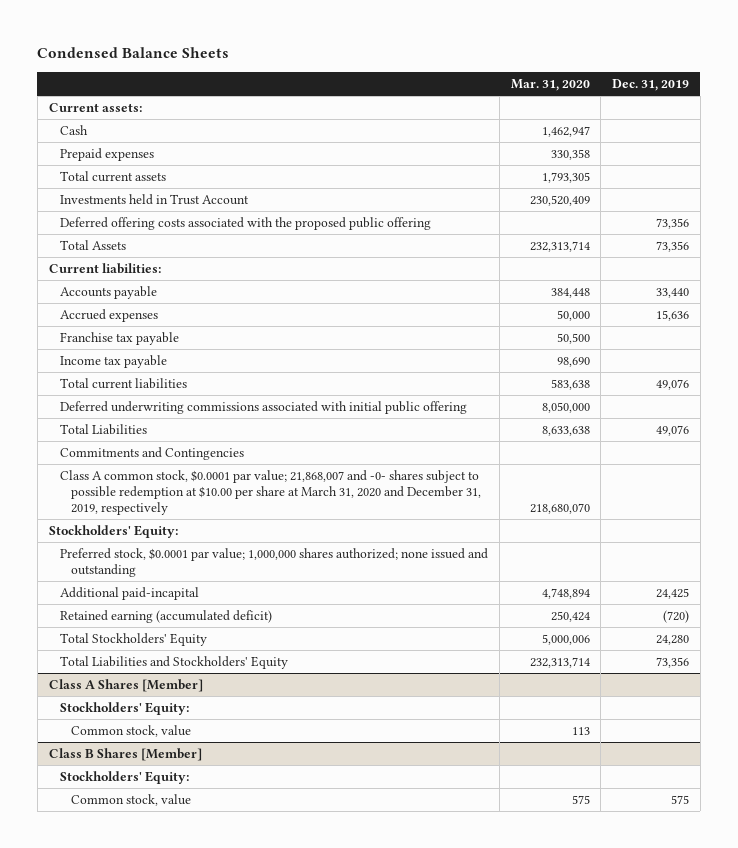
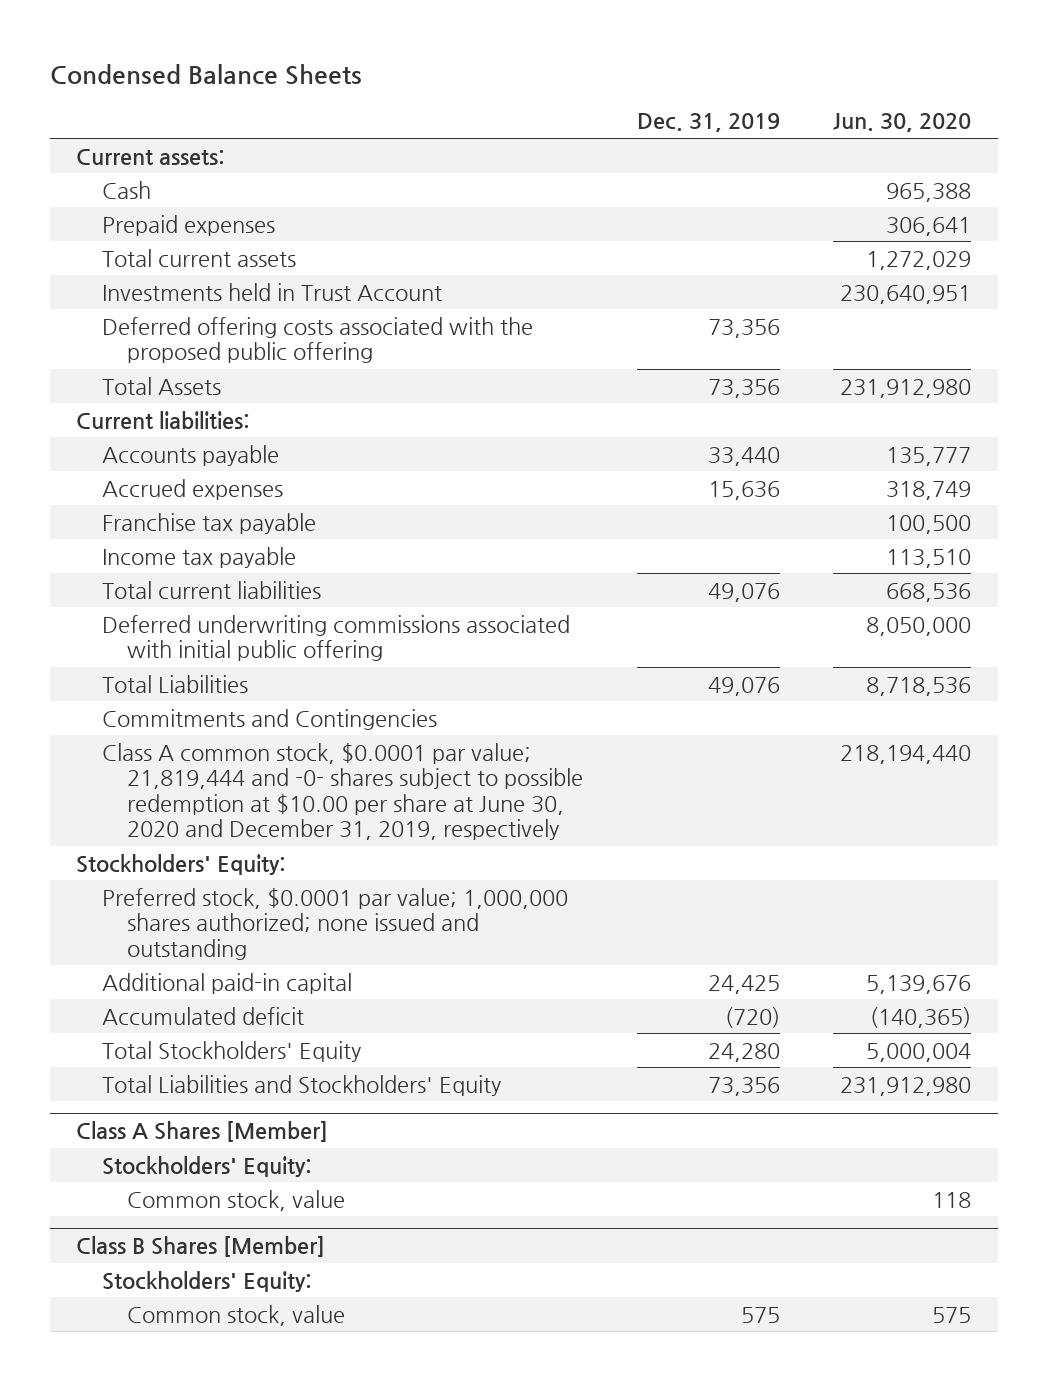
[510,78,590,91] Mar. 31, 2020 -> none
none -> [832,113,971,133] Jun. 30, 2020
[59,469,482,515] Class A common stock, $0.0001 par value; 21,868,007 and -0- shares subject to possible redemption at $10.00 per share at March 31, 2020 and December 31, 2019, respectively -> [101,742,584,841] Class A common stock, $0.0001 par value; 21,819,444 and -0- shares subject to possible redemption at $10.00 per share at June 30, 2020 and December 31, 2019, respectively
[59,586,199,600] Additional paid-incapital -> [101,972,352,994] Additional paid-in capital
[59,609,272,623] Retained earning (accumulated deficit) -> [101,1006,304,1025] Accumulated deficit

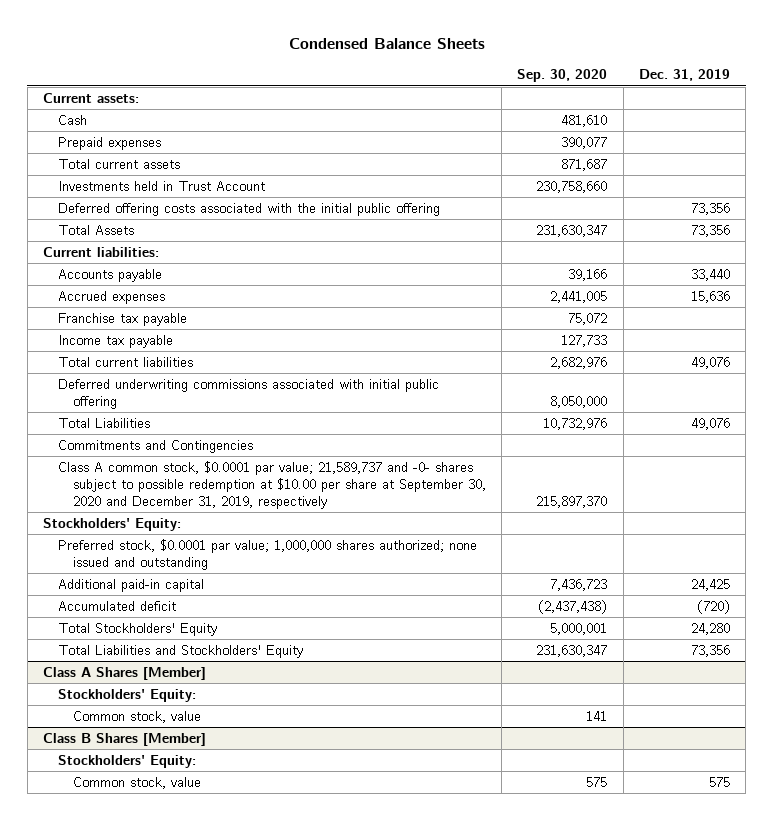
[832,113,971,133] Jun. 30, 2020 -> none
none -> [517,69,608,83] Sep. 30, 2020
[101,316,533,364] Deferred offering costs associated with the proposed public offering -> [57,202,440,216] Deferred offering costs associated with the initial public offering
[101,742,584,841] Class A common stock, $0.0001 par value; 21,819,444 and -0- shares subject to possible redemption at $10.00 per share at June 30, 2020 and December 31, 2019, respectively -> [57,460,486,509] Class A common stock, $0.0001 par value; 21,589,737 and -0- shares subject to possible redemption at $10.00 per share at September 30, 2020 and December 31, 2019, respectively

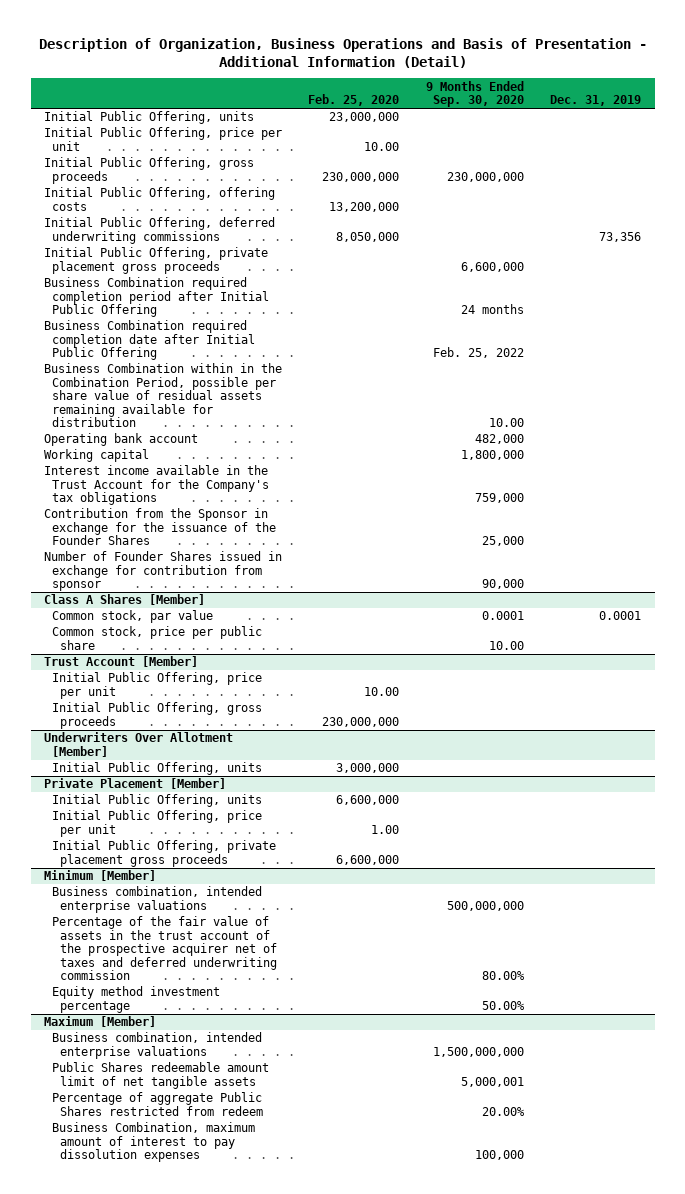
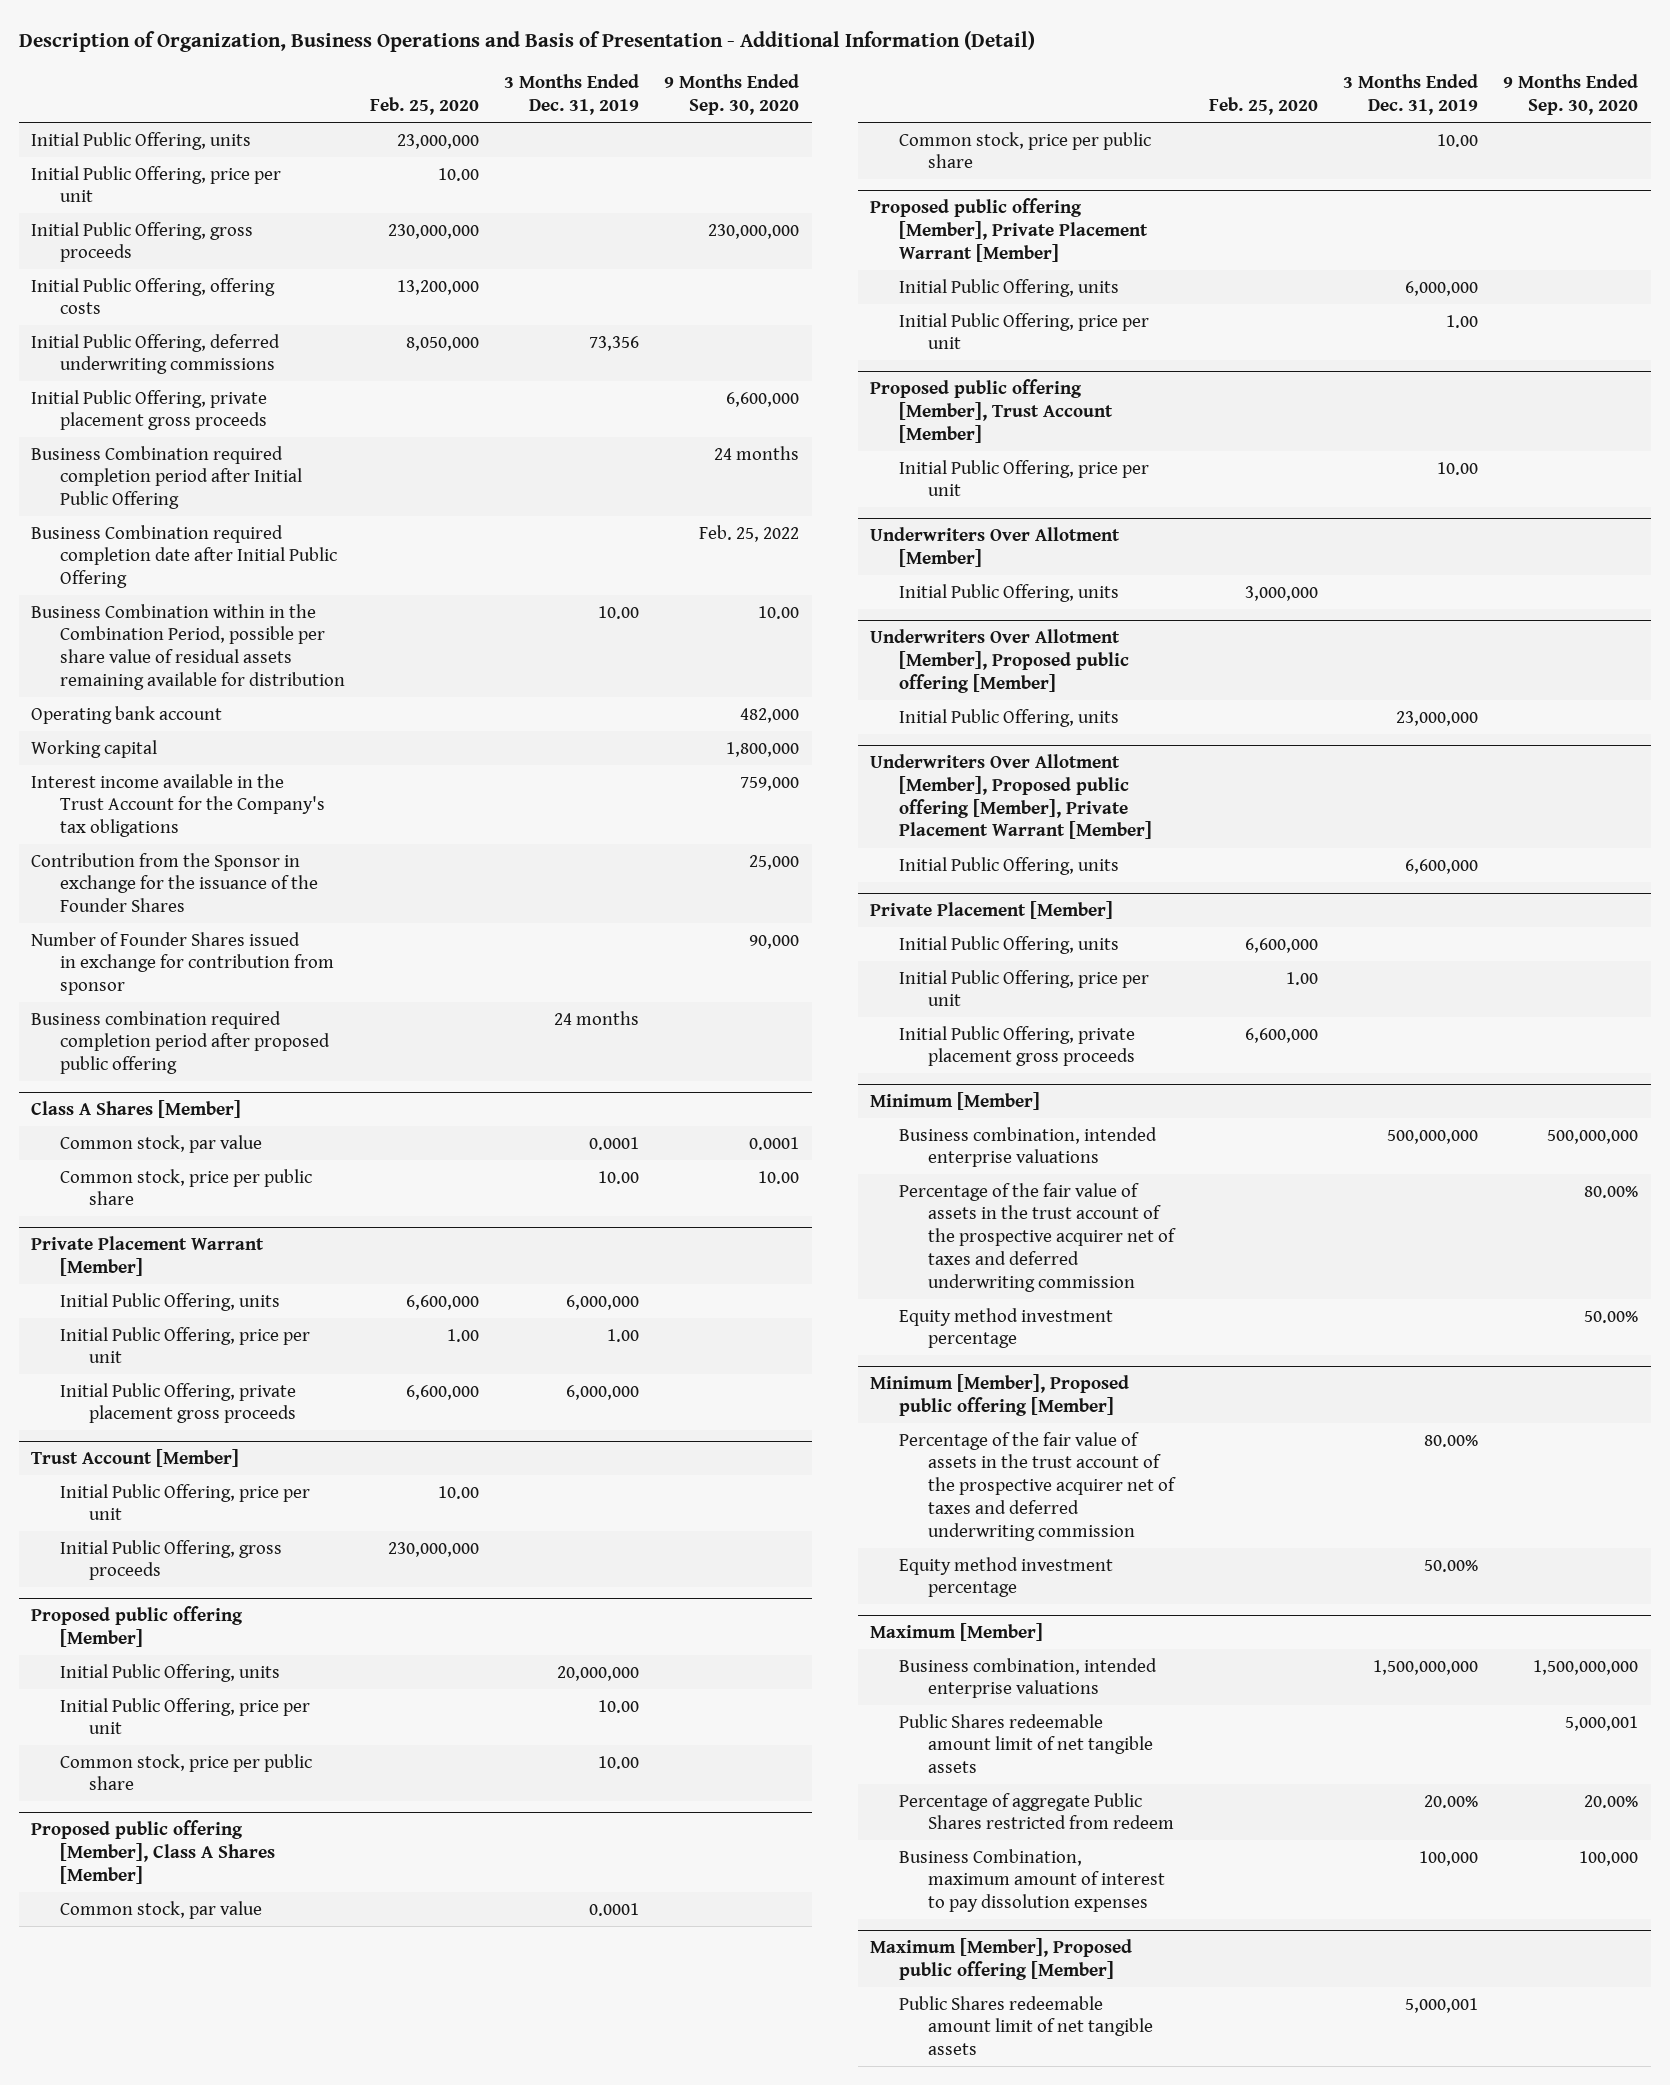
[550,95,642,107] Dec. 31, 2019 -> none
none -> [504,74,640,116] 3 Months Ended Dec. 31, 2019
none -> [31,1010,330,1075] Business combination required completion period after proposed public offering
none -> [31,1235,265,1276] Private Placement Warrant [Member]
none -> [59,1292,280,1311] Initial Public Offering, units
none -> [59,1326,310,1364] Initial Public Offering, price per unit
none -> [59,1382,296,1424] Initial Public Offering, private placement gross proceeds
none -> [31,1605,244,1647] Proposed public offering [Member]
none -> [59,1663,280,1682] Initial Public Offering, units
none -> [59,1697,310,1735] Initial Public Offering, price per unit
none -> [59,1753,312,1791] Common stock, price per public share
none -> [31,1819,275,1884] Proposed public offering [Member], Class A Shares [Member]
none -> [59,1900,262,1919] Common stock, par value
none -> [899,131,1152,169] Common stock, price per public share
none -> [870,197,1149,262] Proposed public offering [Member], Private Placement Warrant [Member]
none -> [899,278,1120,297] Initial Public Offering, units
none -> [899,312,1150,350] Initial Public Offering, price per unit
none -> [870,378,1114,443] Proposed public offering [Member], Trust Account [Member]
none -> [899,459,1150,497] Initial Public Offering, price per unit
none -> [870,628,1130,693] Underwriters Over Allotment [Member], Proposed public offering [Member]
none -> [899,708,1120,727] Initial Public Offering, units
none -> [870,753,1153,840] Underwriters Over Allotment [Member], Proposed public offering [Member], Private Placement Warrant [Member]
none -> [899,856,1120,875] Initial Public Offering, units
none -> [870,1373,1130,1416] Minimum [Member], Proposed public offering [Member]
none -> [899,1431,1176,1541] Percentage of the fair value of assets in the trust account of the prospective acquirer net of taxes and deferred underwriting commission
none -> [899,1556,1114,1598] Equity method investment percentage
none -> [870,1937,1133,1980] Maximum [Member], Proposed public offering [Member]
none -> [899,1995,1153,2056] Public Shares redeemable amount limit of net tangible assets

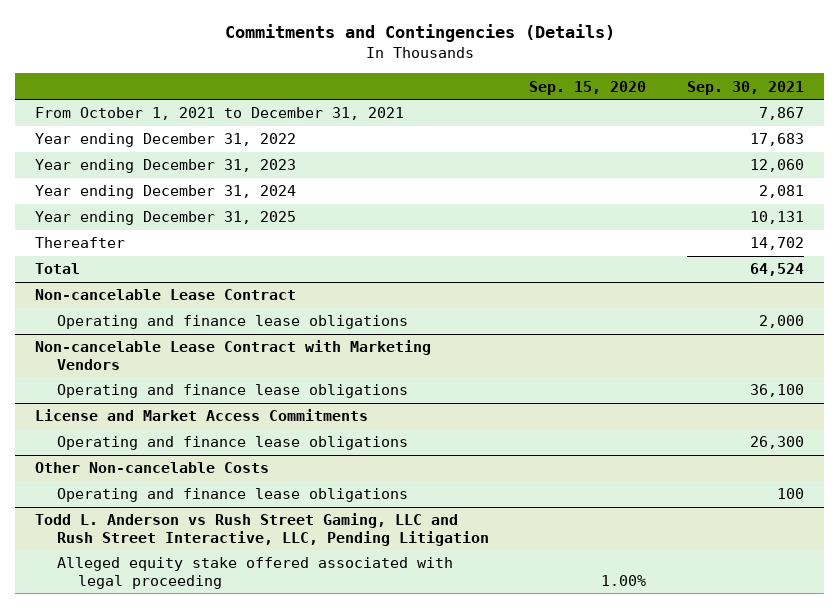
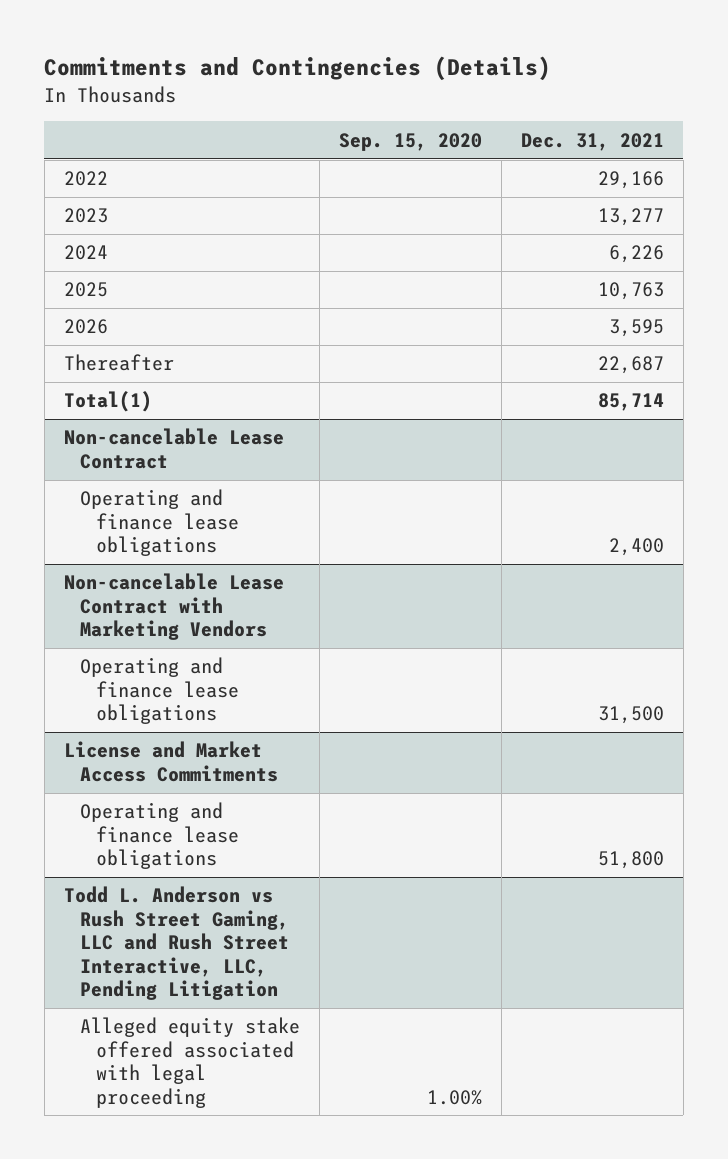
[686,80,804,95] Sep. 30, 2021 -> none
none -> [520,132,664,151] Dec. 31, 2021
[35,107,405,121] From October 1, 2021 to December 31, 2021 -> none
[35,133,297,148] Year ending December 31, 2022 -> [63,171,108,187] 2022
[35,159,297,174] Year ending December 31, 2023 -> [63,208,108,224] 2023
[35,185,297,200] Year ending December 31, 2024 -> [63,245,108,261] 2024
[35,211,297,226] Year ending December 31, 2025 -> [63,282,108,298] 2025
none -> [63,319,108,335] 2026
[35,263,81,275] Total -> [63,391,152,413] Total(1)
[35,462,270,474] Other Non-cancelable Costs -> none
[56,488,408,503] Operating and finance lease obligations -> none

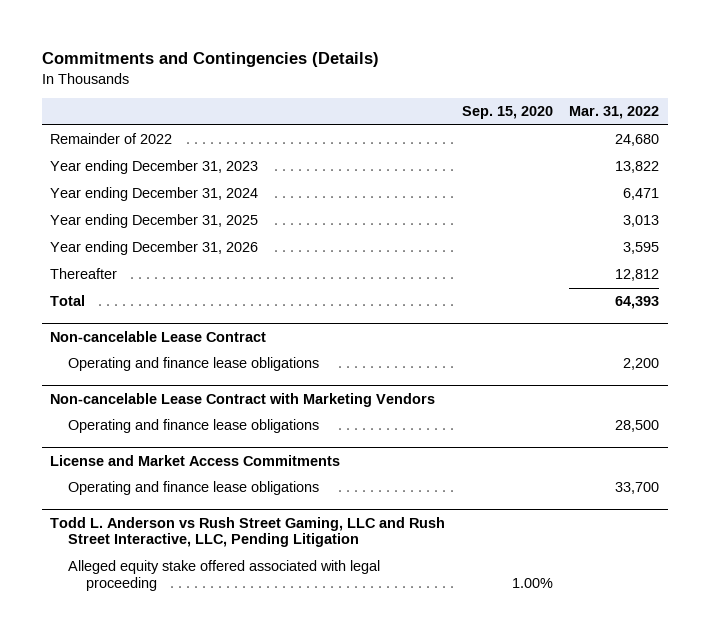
[520,132,664,151] Dec. 31, 2021 -> none
none -> [569,106,660,120] Mar. 31, 2022
[63,319,108,335] 2026 -> none
none -> [50,133,173,145] Remainder of 2022
[63,171,108,187] 2022 -> [50,160,259,175] Year ending December 31, 2023
[63,208,108,224] 2023 -> [50,187,259,202] Year ending December 31, 2024
[63,245,108,261] 2024 -> [50,214,259,229] Year ending December 31, 2025
[63,282,108,298] 2025 -> [50,241,259,256] Year ending December 31, 2026
[63,391,152,413] Total(1) -> [50,295,86,307] Total

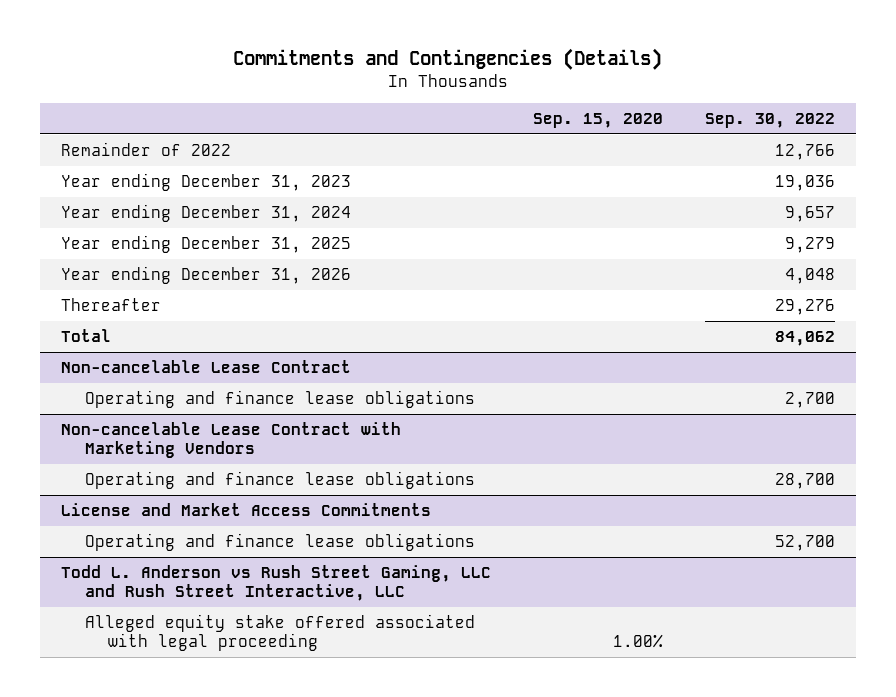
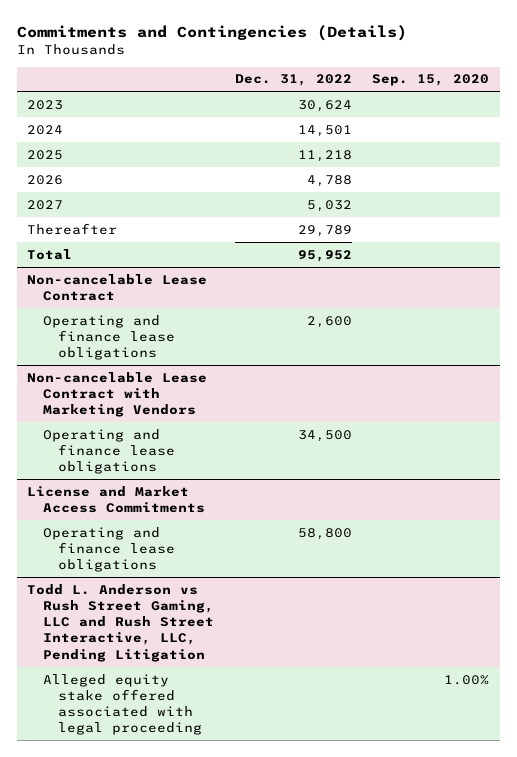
[704,113,835,129] Sep. 30, 2022 -> none
none -> [234,74,352,87] Dec. 31, 2022
[61,141,232,156] Remainder of 2022 -> none
[61,172,352,191] Year ending December 31, 2023 -> [27,99,64,110] 2023
[61,203,352,222] Year ending December 31, 2024 -> [27,124,64,135] 2024
[61,234,352,253] Year ending December 31, 2025 -> [27,149,64,160] 2025
[61,265,352,284] Year ending December 31, 2026 -> [27,174,64,185] 2026
none -> [27,199,64,210] 2027
[61,564,492,602] Todd L. Anderson vs Rush Street Gaming, LLC and Rush Street Interactive, LLC -> [27,583,214,662] Todd L. Anderson vs Rush Street Gaming, LLC and Rush Street Interactive, LLC, Pending Litigation

